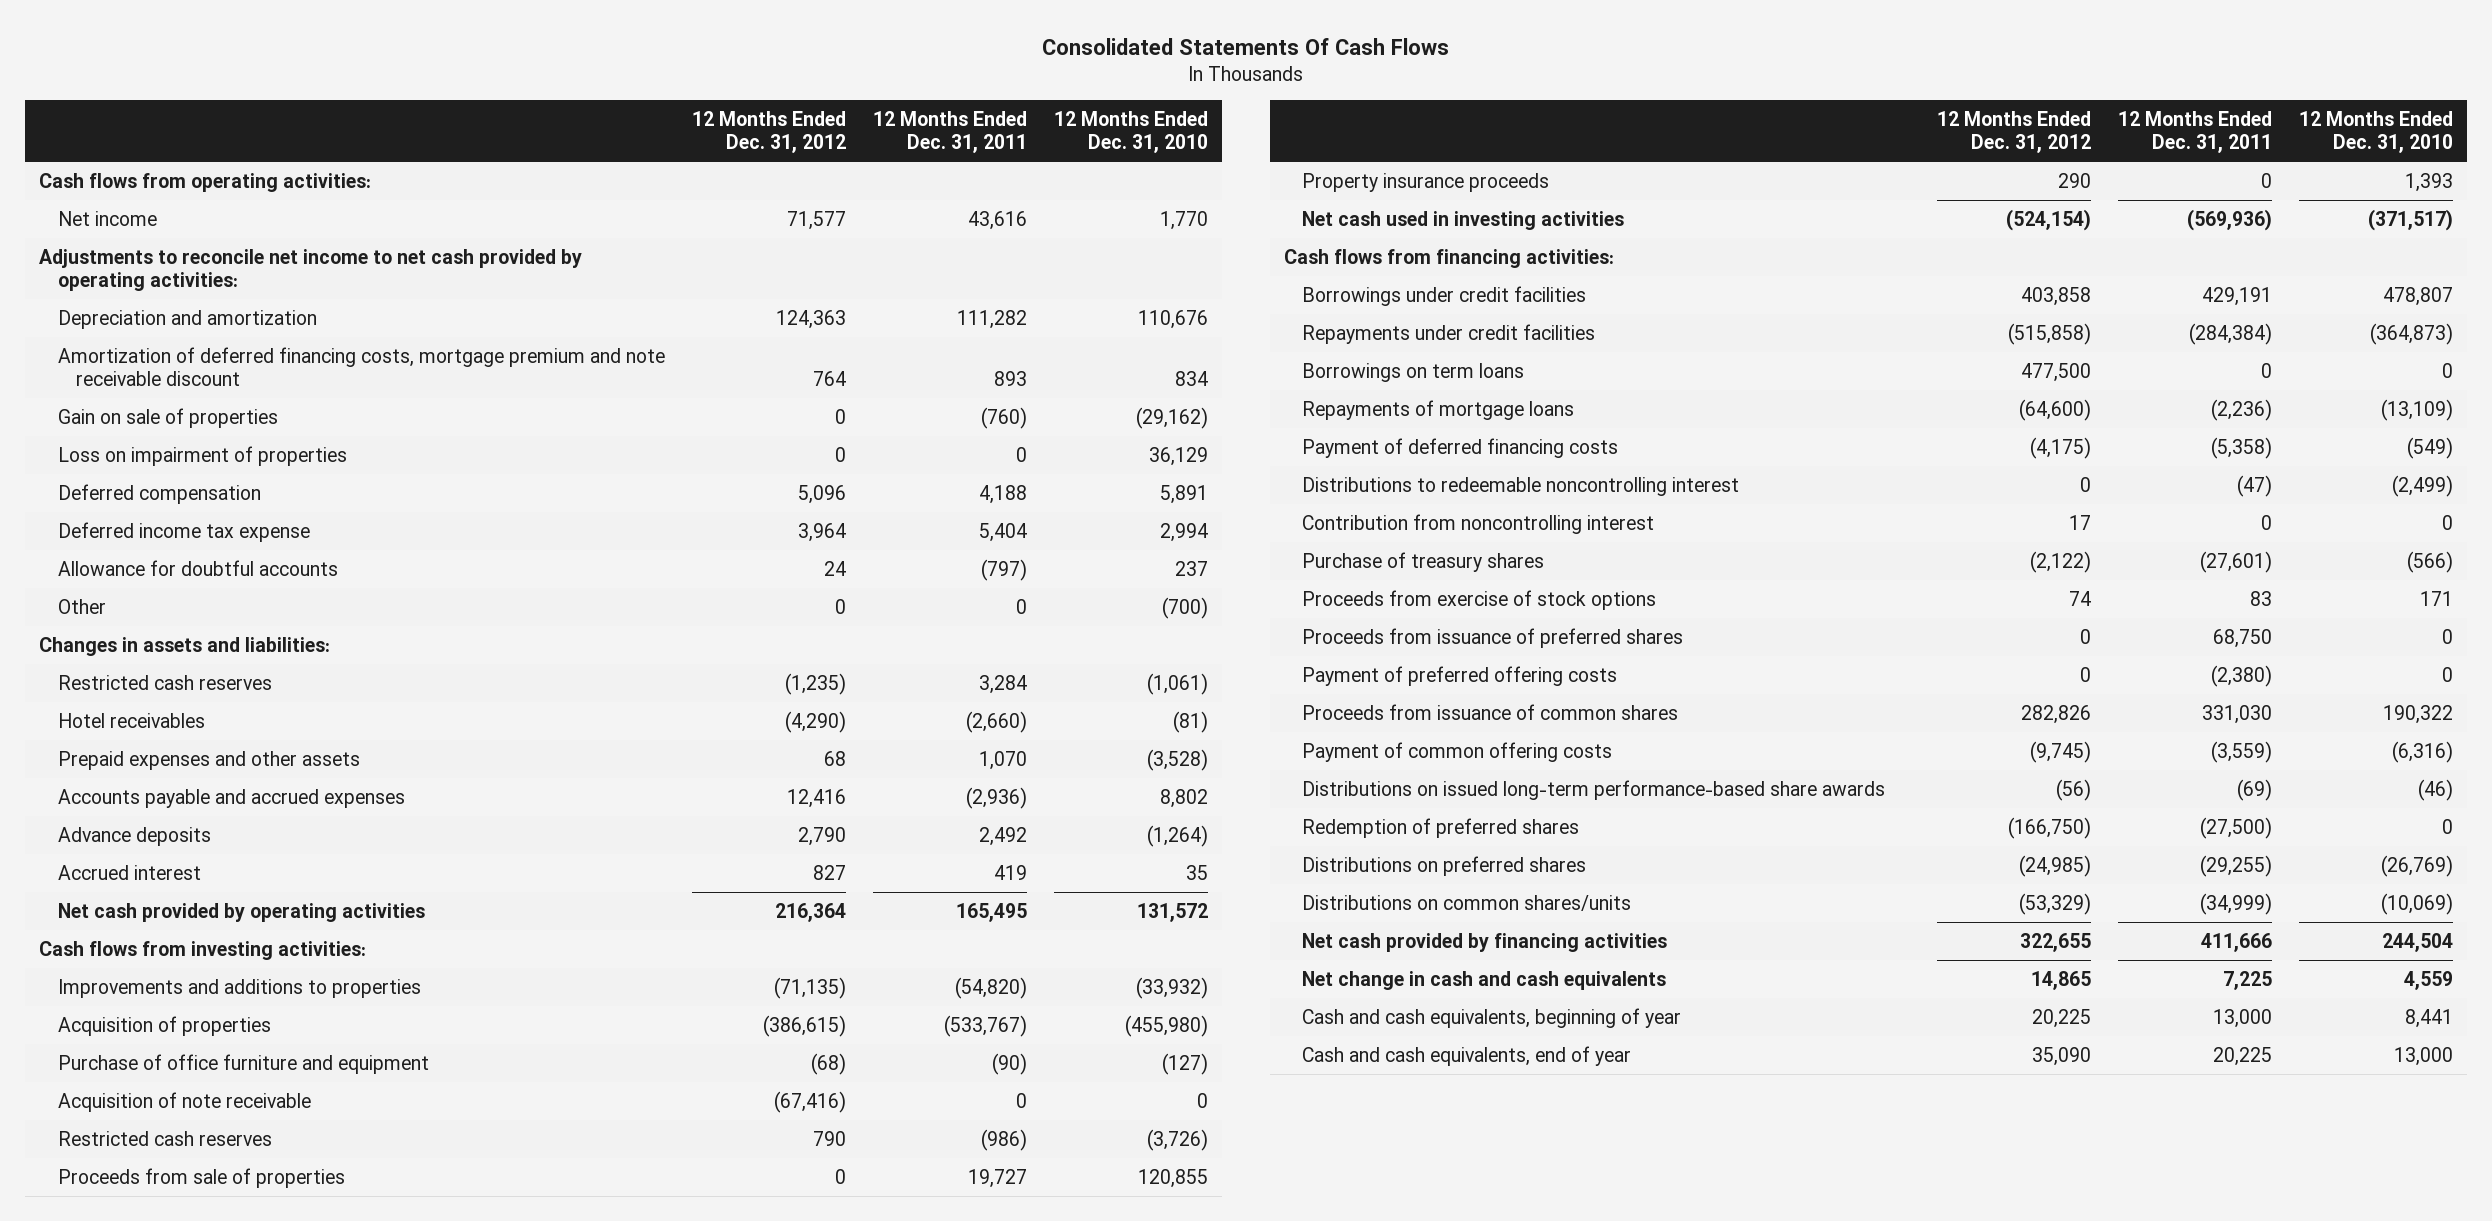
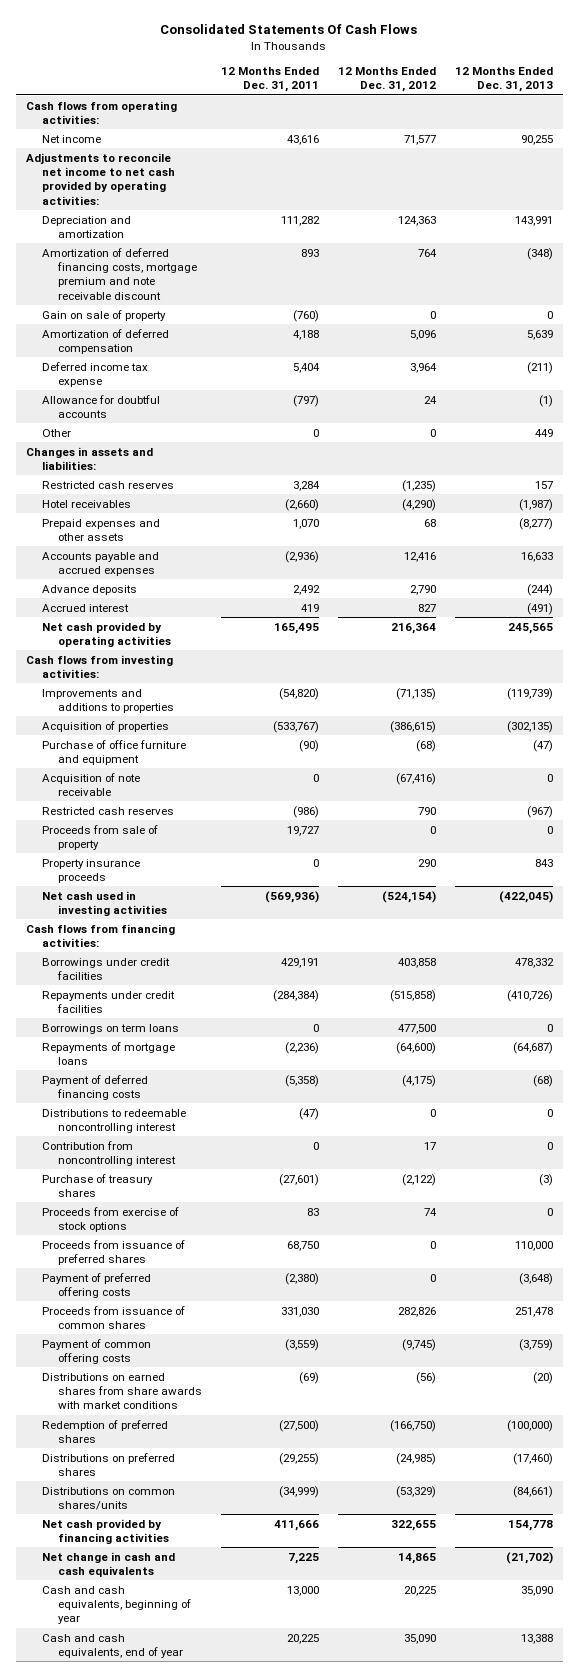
[1054,111,1209,154] 12 Months Ended Dec. 31, 2010 -> none
none -> [455,66,554,93] 12 Months Ended Dec. 31, 2013
[57,445,347,466] Loss on impairment of properties -> none
[57,407,278,428] Gain on sale of properties -> [41,309,166,321] Gain on sale of property
[57,483,261,504] Deferred compensation -> [41,328,169,354] Amortization of deferred compensation
[57,1167,345,1188] Proceeds from sale of properties -> [41,824,158,850] Proceeds from sale of property
[1302,779,1886,800] Distributions on issued long-term performance-based share awards -> [41,1372,202,1410] Distributions on earned shares from share awards with market conditions

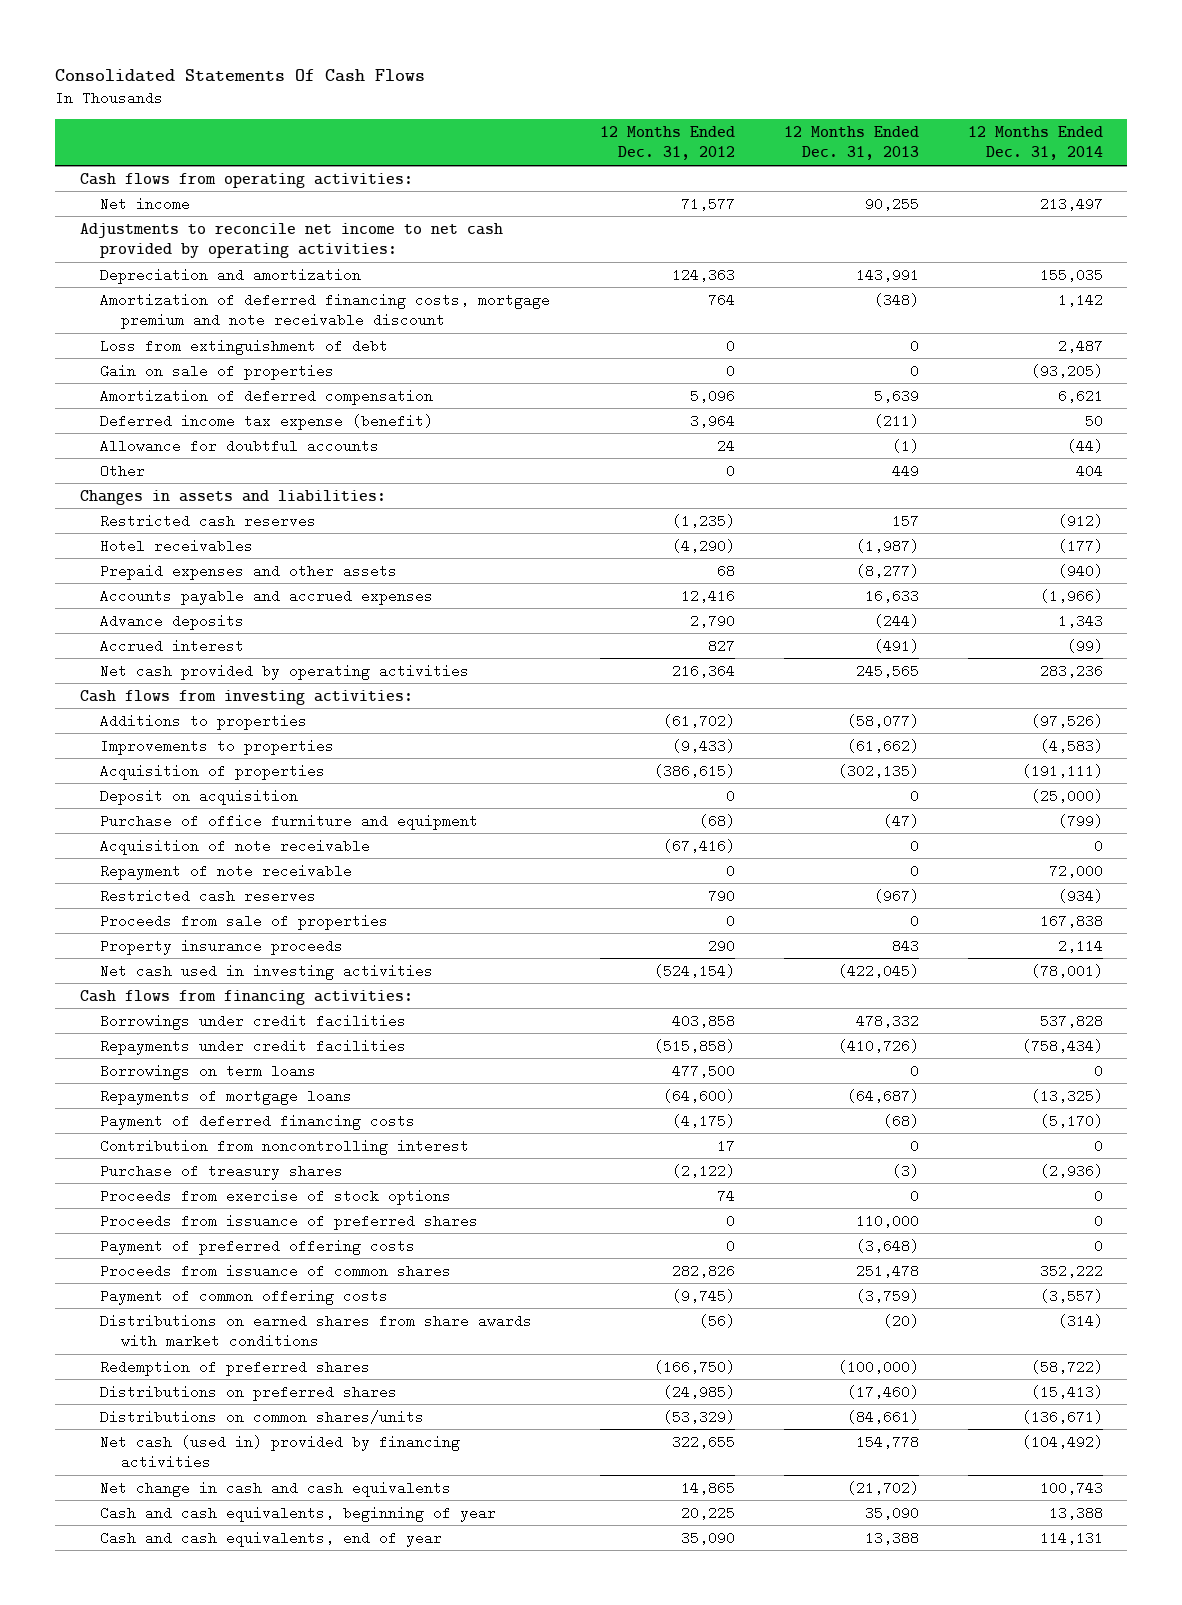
[220,66,319,93] 12 Months Ended Dec. 31, 2011 -> none
none -> [967,125,1103,161] 12 Months Ended Dec. 31, 2014
none -> [100,338,389,355] Loss from extinguishment of debt
[41,309,166,321] Gain on sale of property -> [100,363,335,380] Gain on sale of properties
[41,361,148,387] Deferred income tax expense -> [100,413,434,430] Deferred income tax expense (benefit)
none -> [100,713,308,730] Additions to properties
[41,688,174,713] Improvements and additions to properties -> [100,738,335,755] Improvements to properties
[395,687,436,700] (71,135) -> [671,738,735,753] (9,433)
[507,687,554,700] (119,739) -> [846,738,919,753] (61,662)
none -> [100,788,299,805] Deposit on acquisition
none -> [100,863,353,880] Repayment of note receivable
[41,824,158,850] Proceeds from sale of property -> [100,913,389,930] Proceeds from sale of properties
[41,1108,186,1133] Distributions to redeemable noncontrolling interest -> none
[41,1518,169,1544] Net cash provided by financing activities -> [100,1434,461,1470] Net cash (used in) provided by financing activities

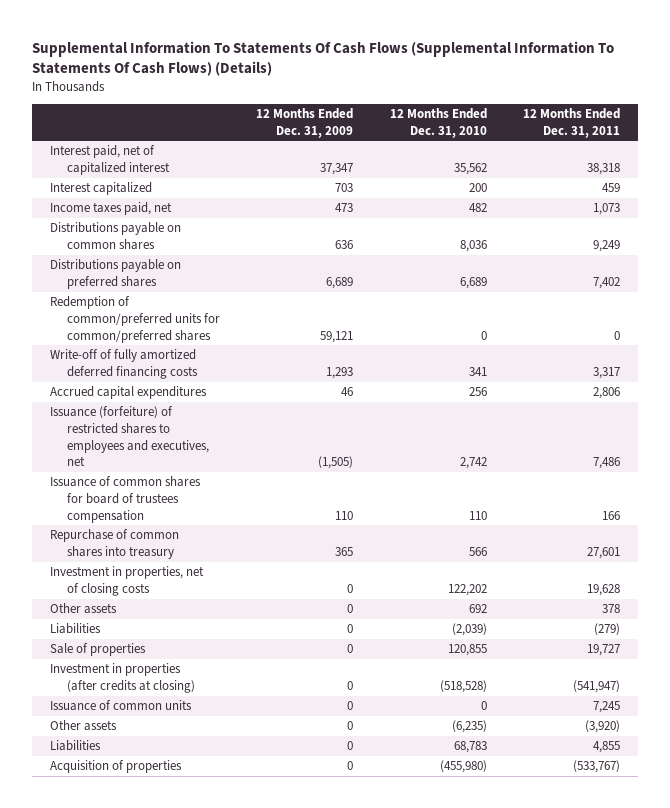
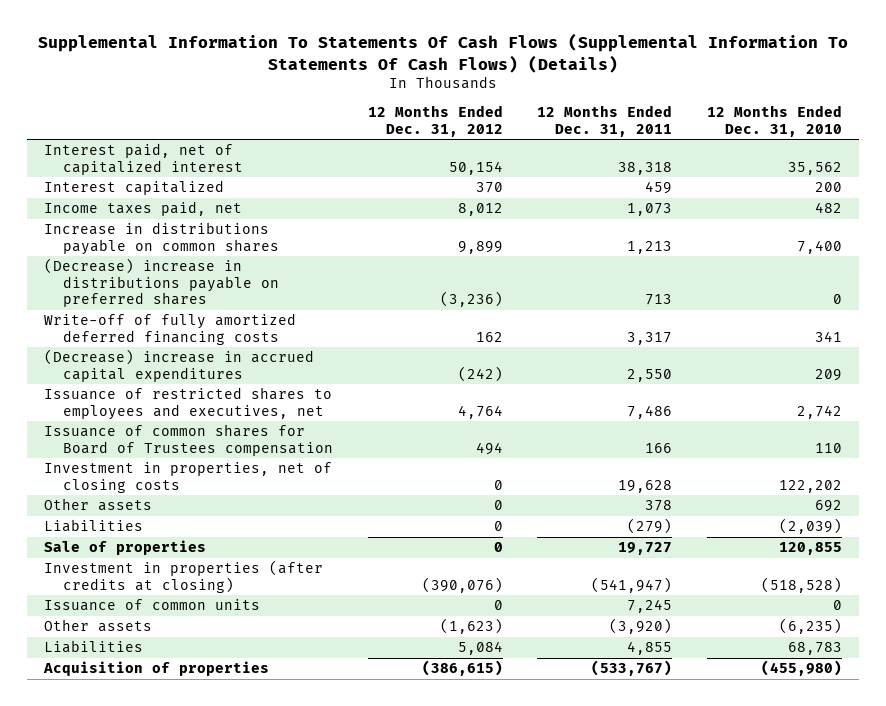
[256,107,354,138] 12 Months Ended Dec. 31, 2009 -> none
none -> [367,105,503,137] 12 Months Ended Dec. 31, 2012
[50,296,221,343] Redemption of common/preferred units for common/preferred shares -> none
[50,222,182,250] Distributions payable on common shares -> [44,222,280,255] Increase in distributions payable on common shares
[459,239,487,252] 8,036 -> [796,239,842,254] 7,400
[592,239,620,252] 9,249 -> [627,240,673,254] 1,213
[50,259,182,289] Distributions payable on preferred shares -> [44,258,280,308] (Decrease) increase in distributions payable on preferred shares
[459,276,487,289] 6,689 -> [832,294,842,305] 0
[592,276,620,289] 7,402 -> [645,294,673,306] 713
[50,529,180,559] Repurchase of common shares into treasury -> none
[50,386,208,400] Accrued capital expenditures -> [44,349,315,382] (Decrease) increase in accrued capital expenditures
[468,387,487,397] 256 -> [814,368,842,381] 209
[592,387,620,400] 2,806 -> [627,368,673,382] 2,550
[50,406,210,467] Issuance (forfeiture) of restricted shares to employees and executives, net -> [44,387,333,420] Issuance of restricted shares to employees and executives, net
[50,476,202,523] Issuance of common shares for board of trustees compensation -> [44,424,334,456] Issuance of common shares for Board of Trustees compensation

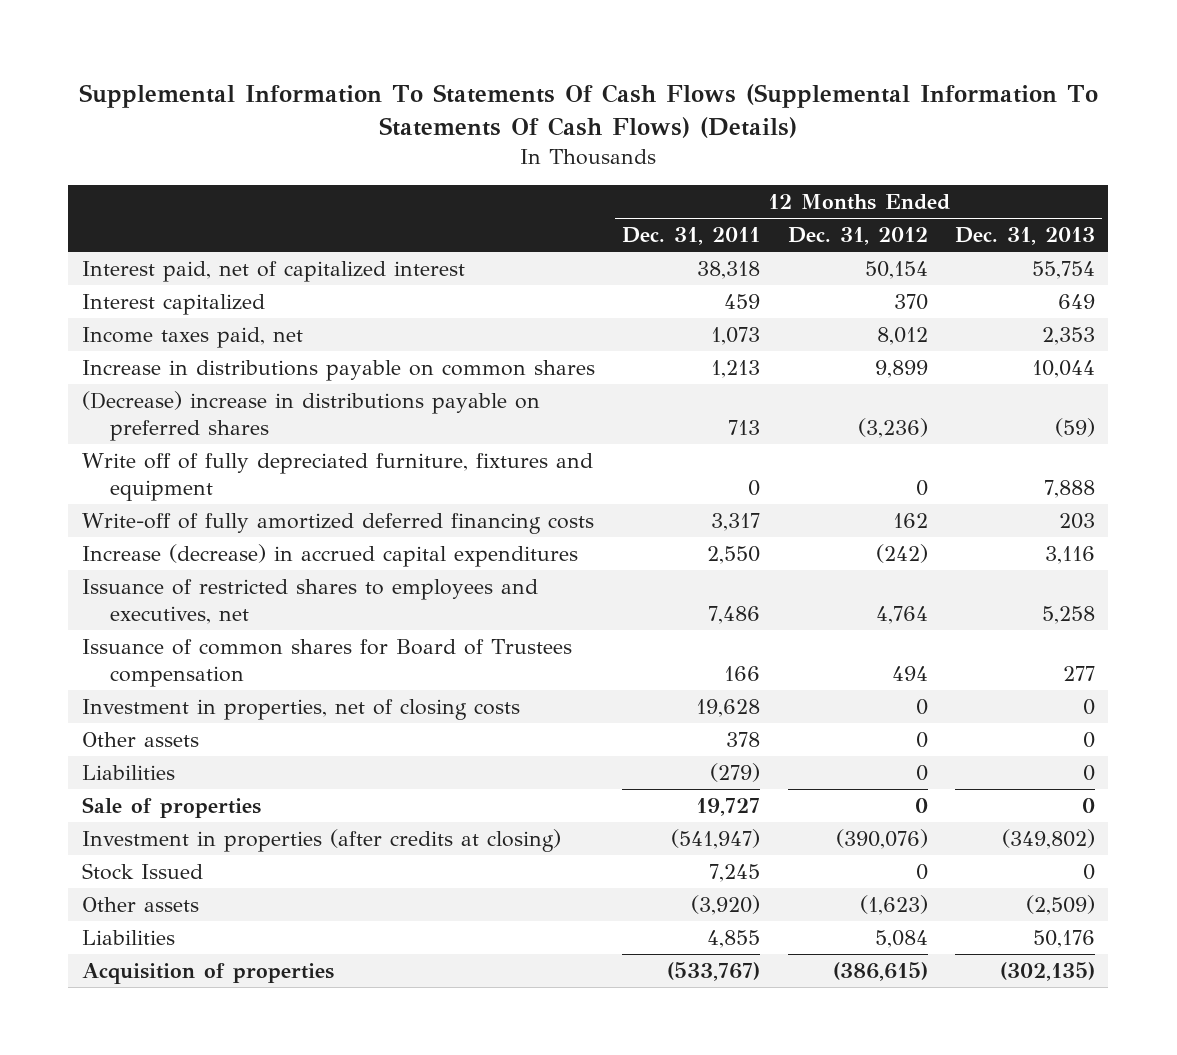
[706,105,842,137] 12 Months Ended Dec. 31, 2010 -> none
none -> [954,226,1095,245] Dec. 31, 2013
none -> [81,452,593,502] Write off of fully depreciated furniture, fixtures and equipment
[44,349,315,382] (Decrease) increase in accrued capital expenditures -> [81,543,578,567] Increase (decrease) in accrued capital expenditures
[44,599,261,612] Issuance of common units -> [81,862,203,880] Stock Issued

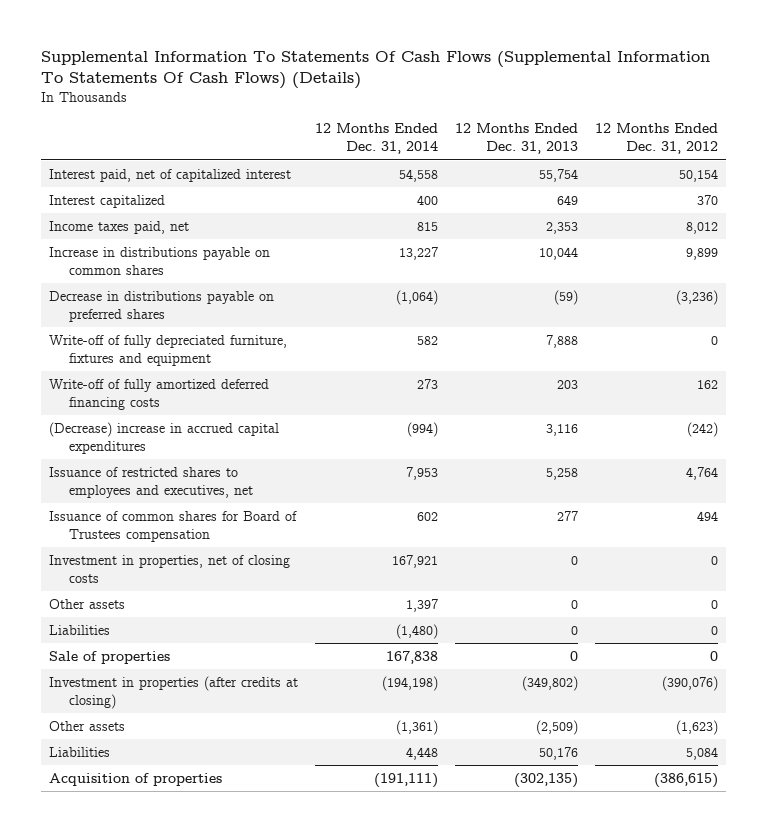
[622,226,761,245] Dec. 31, 2011 -> none
none -> [315,123,439,155] 12 Months Ended Dec. 31, 2014
[81,390,540,442] (Decrease) increase in distributions payable on preferred shares -> [49,290,275,322] Decrease in distributions payable on preferred shares
[81,452,593,502] Write off of fully depreciated furniture, fixtures and equipment -> [49,334,288,366] Write-off of fully depreciated furniture, fixtures and equipment
[81,543,578,567] Increase (decrease) in accrued capital expenditures -> [49,421,280,454] (Decrease) increase in accrued capital expenditures
[81,862,203,880] Stock Issued -> none

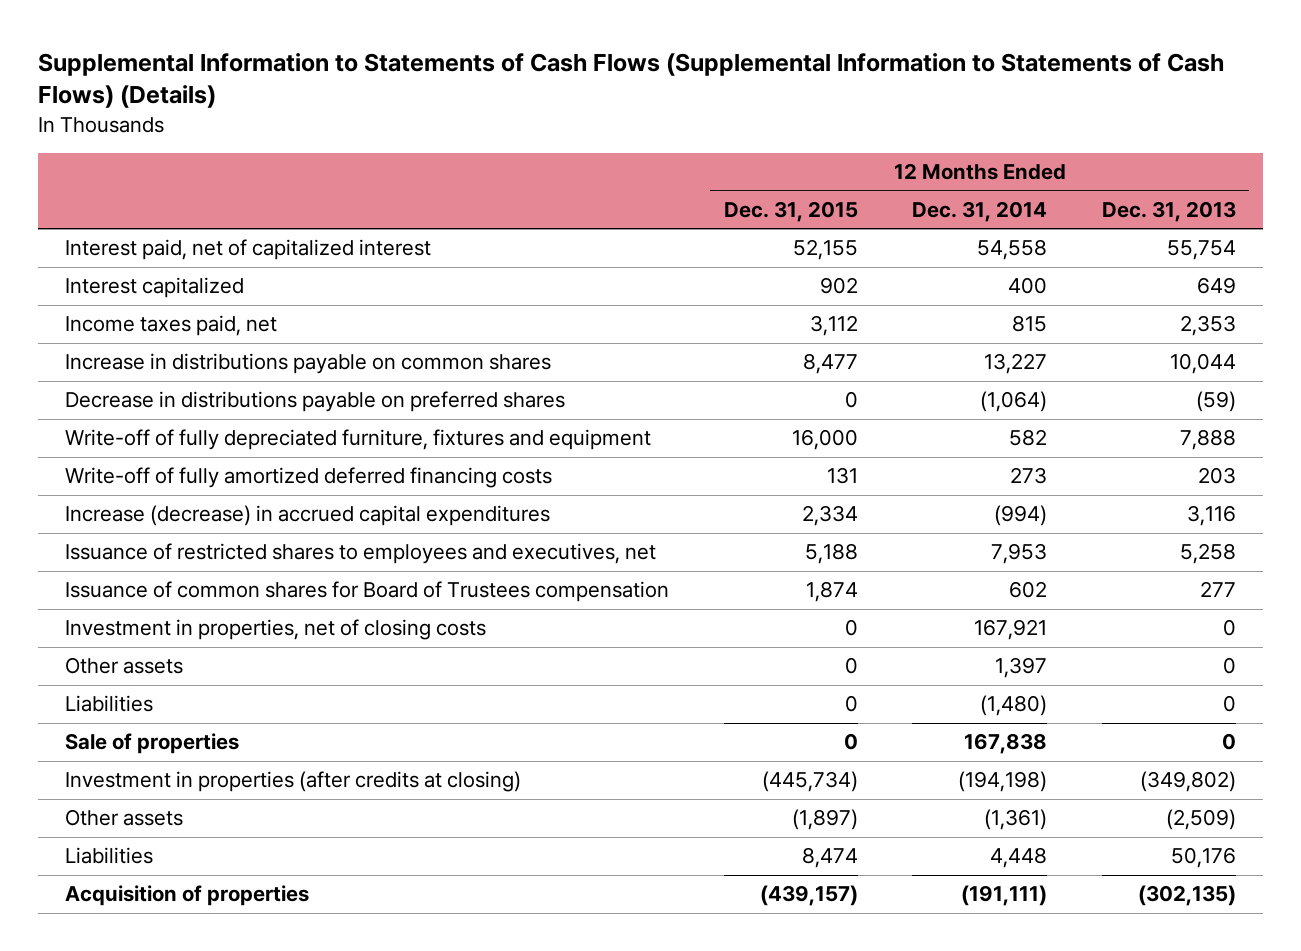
[40,51,710,90] Supplemental Information To Statements Of Cash Flows (Supplemental Information To Statements Of Cash Flows) (Details) -> [38,52,1225,109] Supplemental Information to Statements of Cash Flows (Supplemental Information to Statements of Cash Flows) (Details)
[594,123,718,155] 12 Months Ended Dec. 31, 2012 -> none
none -> [723,200,858,222] Dec. 31, 2015
[49,421,280,454] (Decrease) increase in accrued capital expenditures -> [65,505,551,527] Increase (decrease) in accrued capital expenditures

